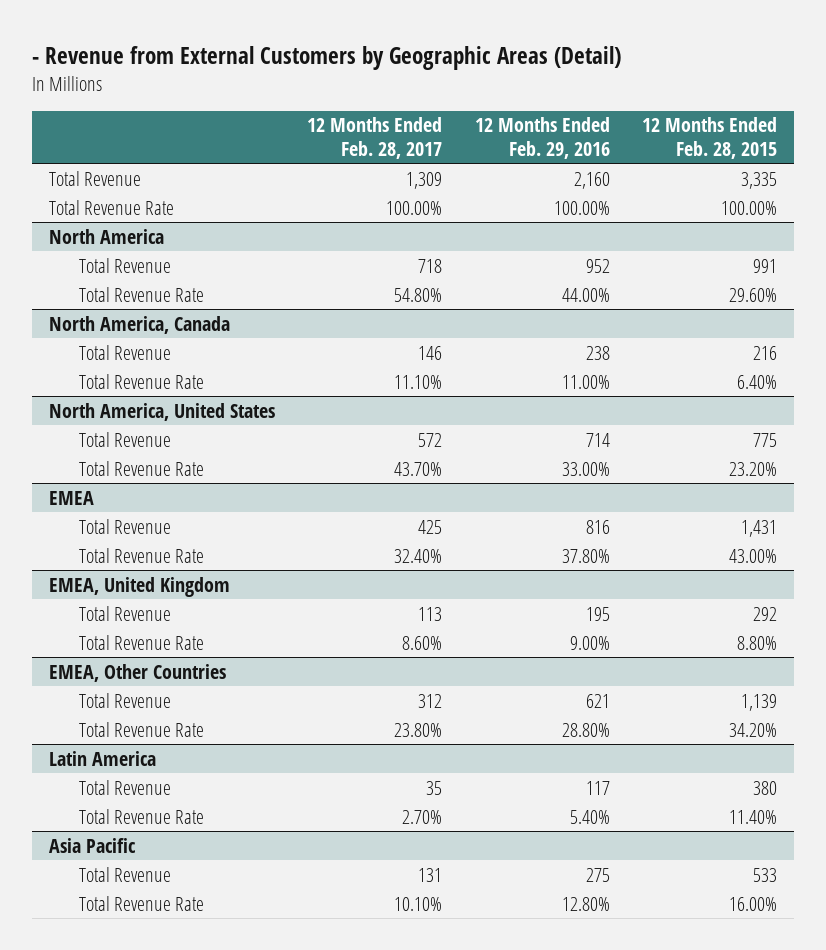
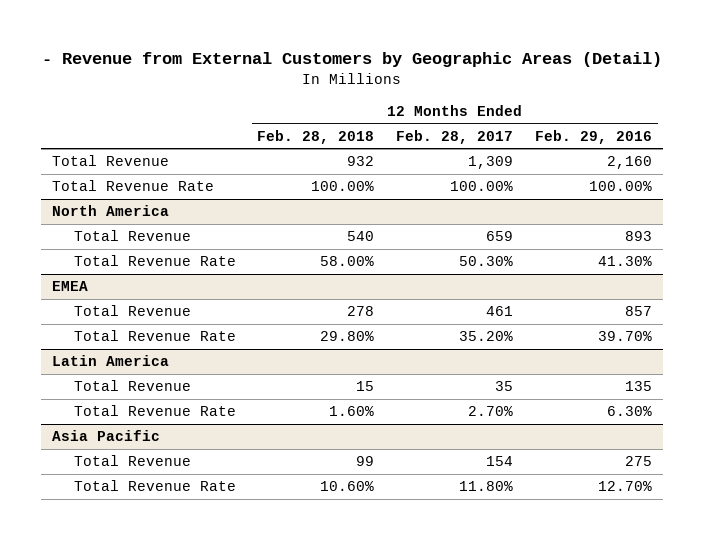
[642,117,778,159] 12 Months Ended Feb. 28, 2015 -> none
none -> [257,129,375,144] Feb. 28, 2018
[48,315,230,334] North America, Canada -> none
[79,344,172,360] Total Revenue -> none
[79,373,205,389] Total Revenue Rate -> none
[48,402,275,421] North America, United States -> none
[79,431,172,447] Total Revenue -> none
[79,460,205,476] Total Revenue Rate -> none
[418,258,443,273] 718 -> [486,231,514,242] 659
[585,258,610,273] 952 -> [625,231,653,242] 893
[394,287,443,302] 54.80% -> [459,256,514,267] 50.30%
[561,287,610,302] 44.00% -> [598,256,653,267] 41.30%
[48,576,230,597] EMEA, United Kingdom -> none
[79,605,172,621] Total Revenue -> none
[79,634,205,650] Total Revenue Rate -> none
[48,663,226,682] EMEA, Other Countries -> none
[79,692,172,708] Total Revenue -> none
[79,721,205,737] Total Revenue Rate -> none
[418,519,443,534] 425 -> [486,306,514,317] 461
[585,519,610,534] 816 -> [625,306,653,317] 857
[394,548,443,563] 32.40% -> [459,331,514,342] 35.20%
[561,548,610,563] 37.80% -> [598,331,653,342] 39.70%
[585,780,610,795] 117 -> [625,381,653,392] 135
[569,809,610,824] 5.40% -> [607,406,653,417] 6.30%
[418,867,443,882] 131 -> [486,456,514,467] 154
[394,896,443,911] 10.10% -> [459,481,514,492] 11.80%
[561,896,610,911] 12.80% -> [598,481,653,492] 12.70%

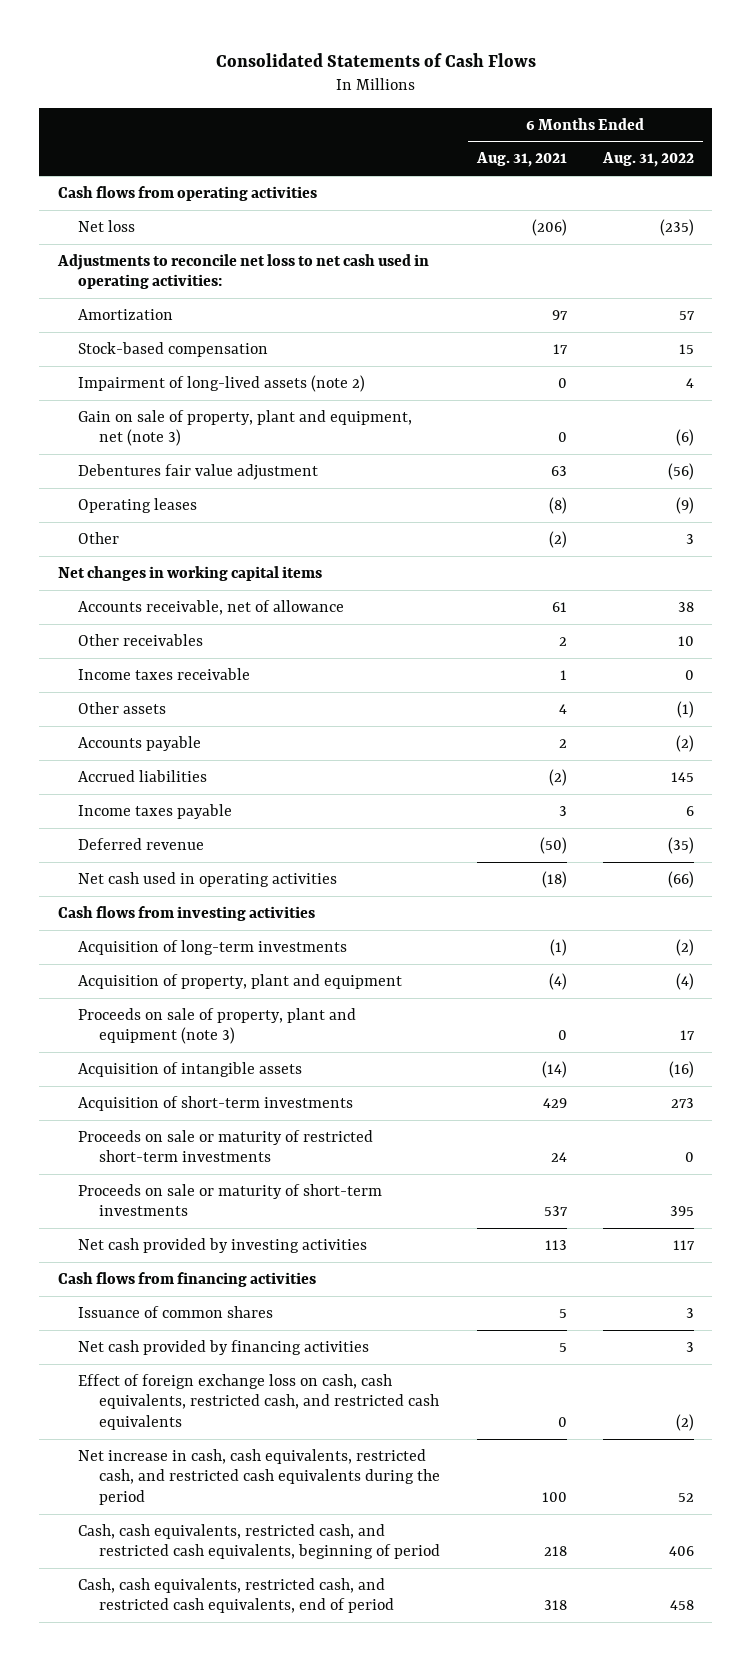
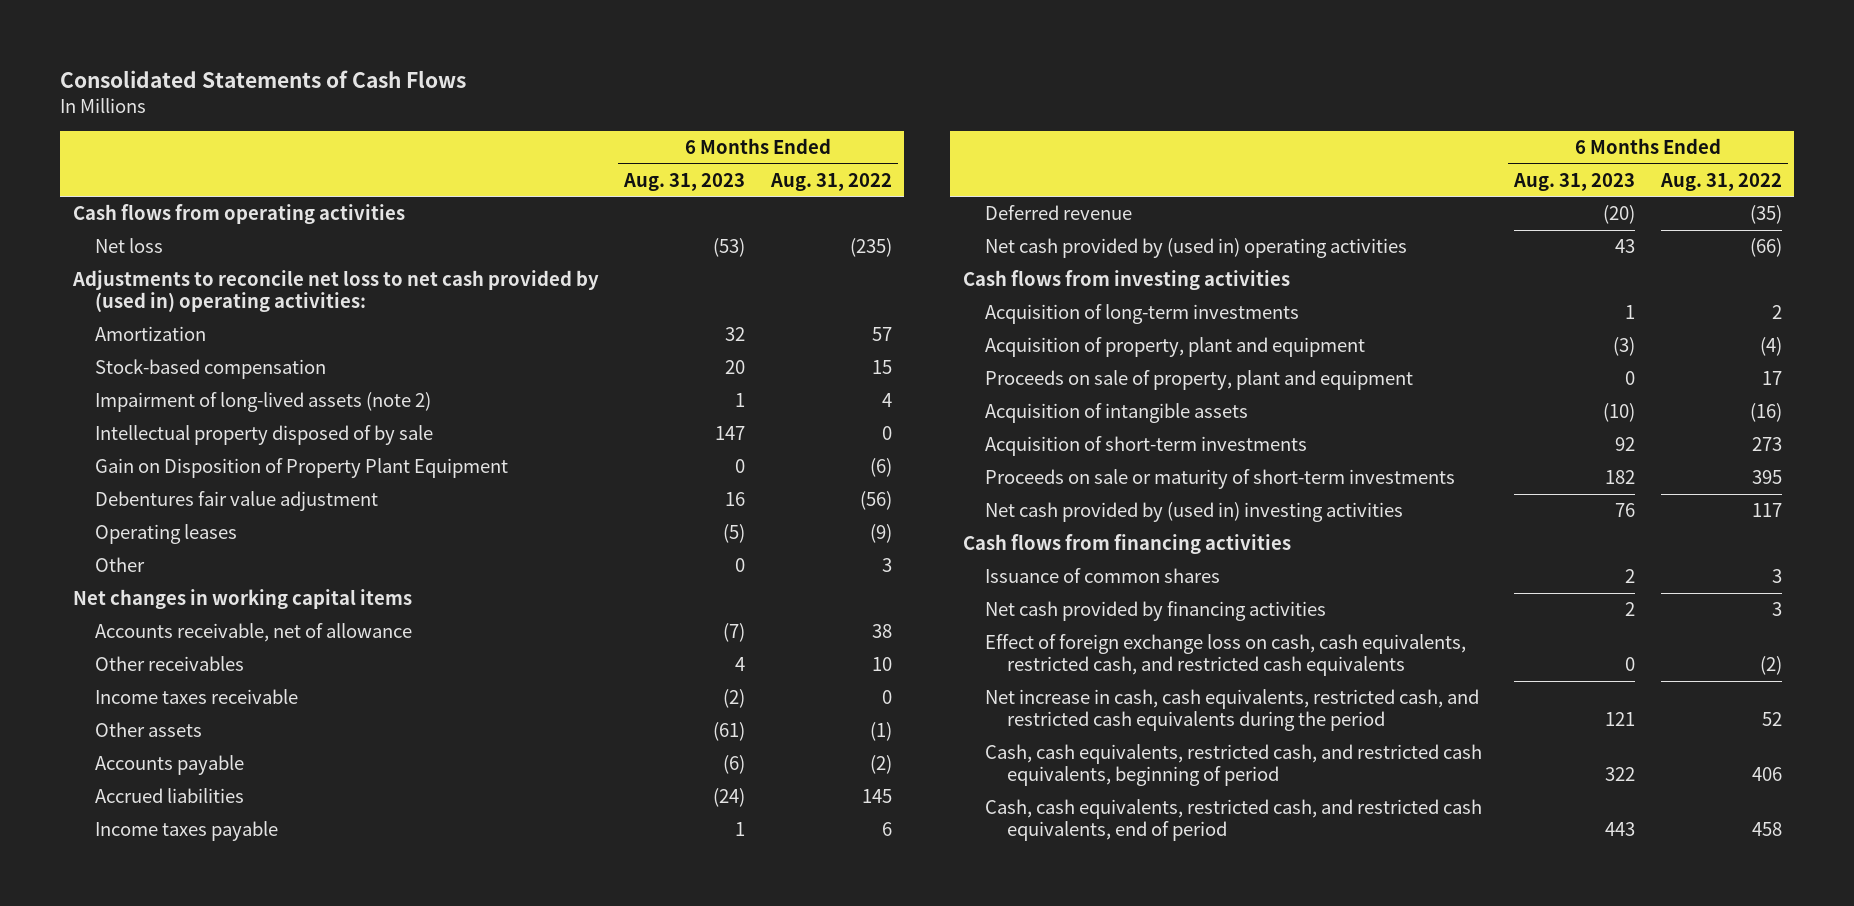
[475,152,567,168] Aug. 31, 2021 -> none
none -> [623,172,746,191] Aug. 31, 2023
[56,253,429,290] Adjustments to reconcile net loss to net cash used in operating activities: -> [71,269,599,313] Adjustments to reconcile net loss to net cash provided by (used in) operating activities:
none -> [94,424,433,445] Intellectual property disposed of by sale
[78,409,413,447] Gain on sale of property, plant and equipment, net (note 3) -> [94,457,508,478] Gain on Disposition of Property Plant Equipment
[78,871,338,887] Net cash used in operating activities -> [984,237,1407,258] Net cash provided by (used in) operating activities
[676,938,695,956] (2) -> [1771,304,1782,319] 2
[78,1007,357,1045] Proceeds on sale of property, plant and equipment (note 3) -> [984,369,1413,390] Proceeds on sale of property, plant and equipment
[78,1129,374,1163] Proceeds on sale or maturity of restricted short-term investments -> none
[78,1237,368,1253] Net cash provided by investing activities -> [984,501,1403,522] Net cash provided by (used in) investing activities

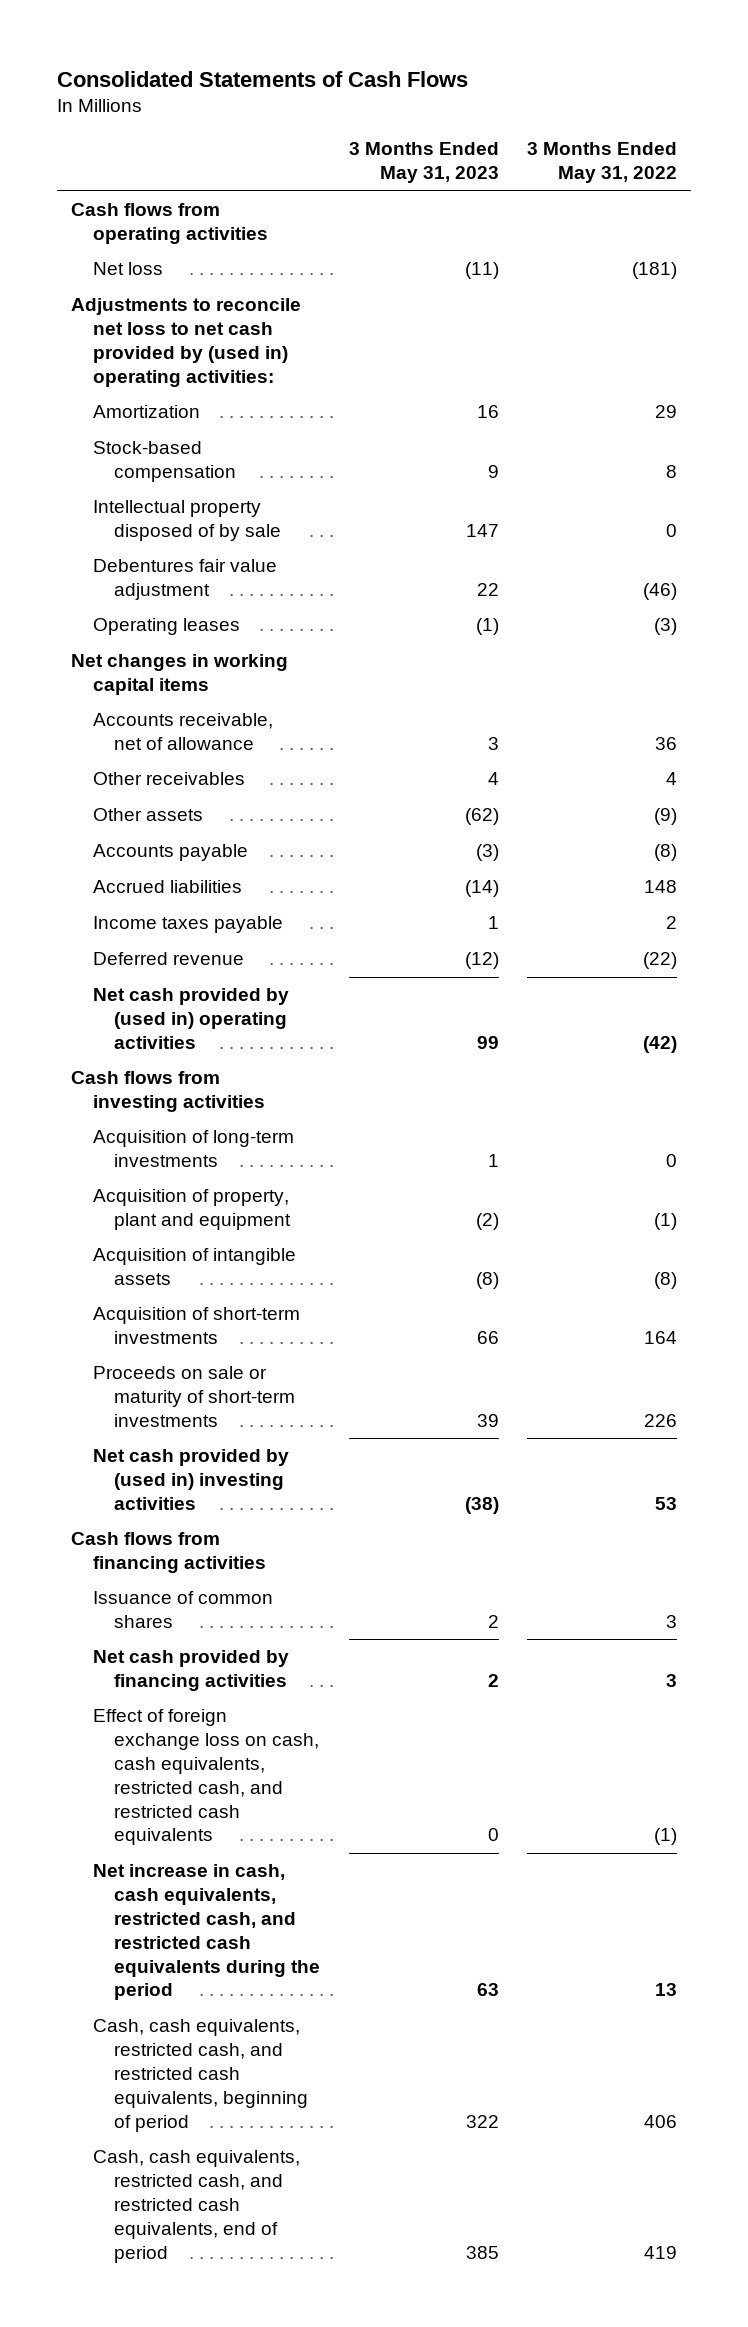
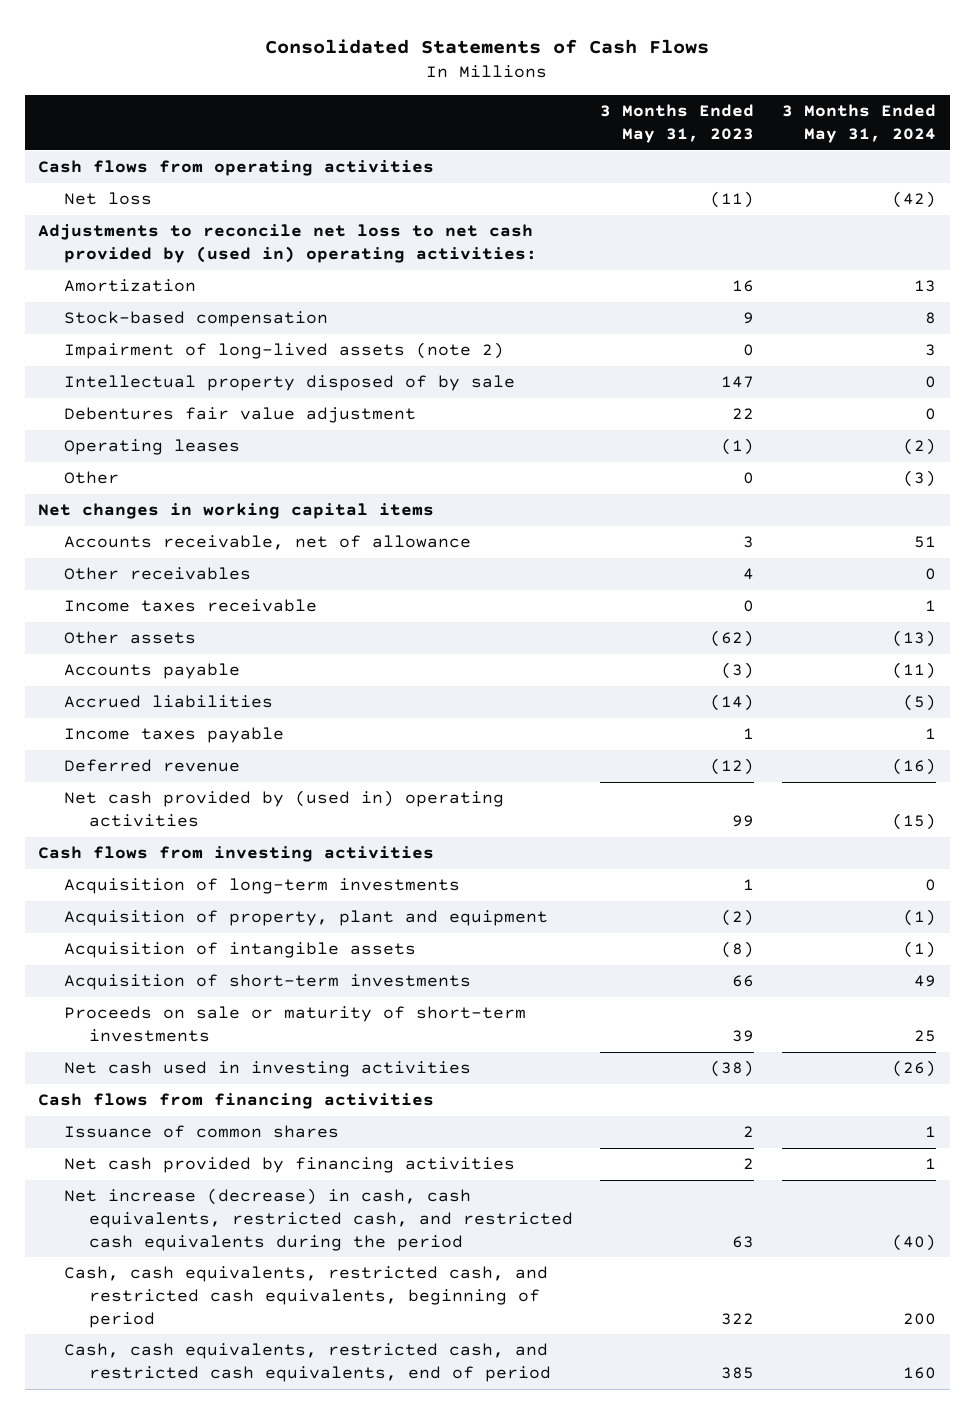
[526,142,677,184] 3 Months Ended May 31, 2022 -> none
none -> [781,104,936,143] 3 Months Ended May 31, 2024
none -> [63,342,504,360] Impairment of long-lived assets (note 2)
none -> [63,471,119,485] Other
none -> [63,599,317,613] Income taxes receivable
[92,1449,289,1510] Net cash provided by (used in) investing activities -> [63,1061,471,1078] Net cash used in investing activities
[92,1709,320,1846] Effect of foreign exchange loss on cash, cash equivalents, restricted cash, and restricted cash equivalents -> none
[92,1864,321,2001] Net increase in cash, cash equivalents, restricted cash, and restricted cash equivalents during the period -> [63,1188,573,1251] Net increase (decrease) in cash, cash equivalents, restricted cash, and restricted cash equivalents during the period

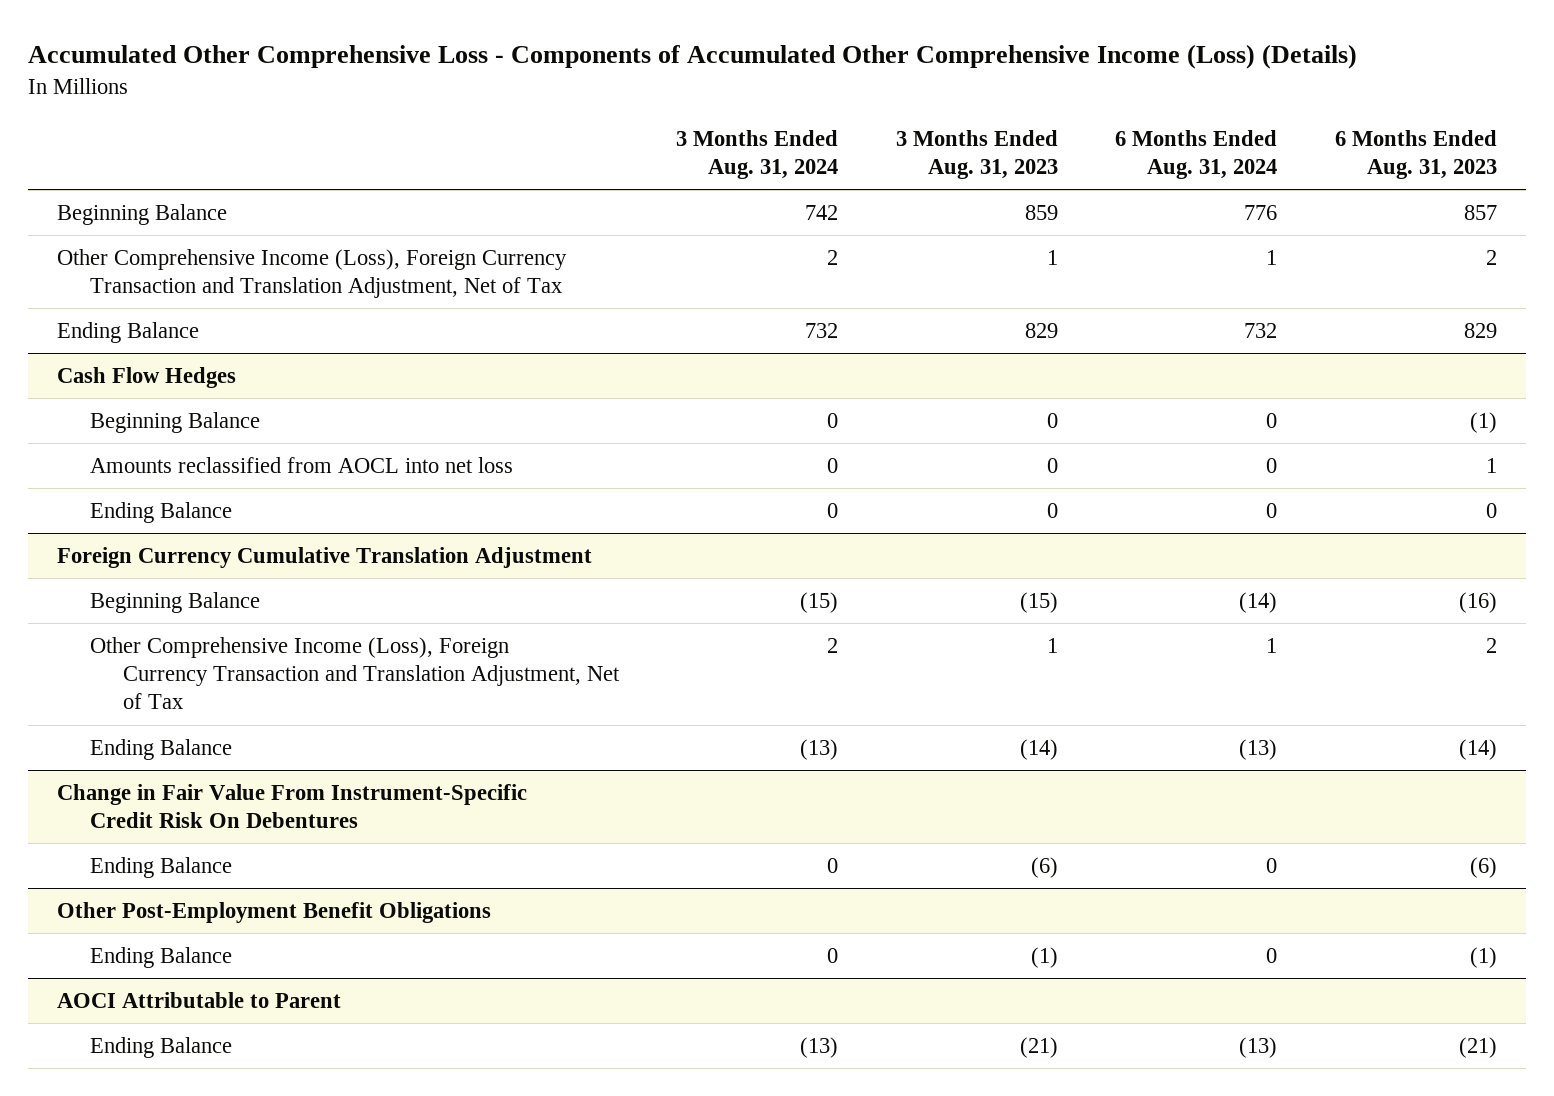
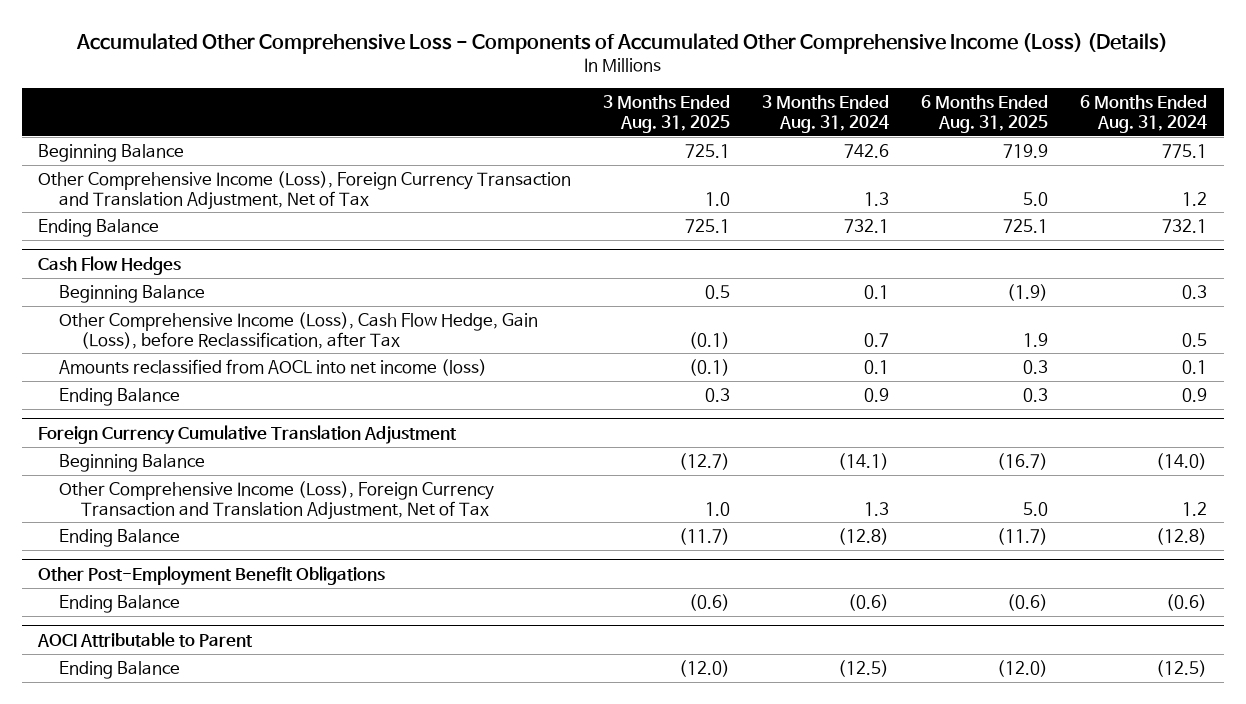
[895,129,1058,180] 3 Months Ended Aug. 31, 2023 -> none
[1334,129,1497,180] 6 Months Ended Aug. 31, 2023 -> none
none -> [603,95,731,133] 3 Months Ended Aug. 31, 2025
none -> [921,95,1049,133] 6 Months Ended Aug. 31, 2025
[805,204,839,220] 742 -> [844,144,890,159] 742.6
[1244,204,1278,220] 776 -> [1162,144,1208,159] 775.1
[827,249,839,265] 2 -> [864,191,890,206] 1.3
[1266,249,1278,265] 1 -> [1182,191,1208,206] 1.2
[805,322,839,338] 732 -> [844,219,890,234] 732.1
[1244,322,1278,338] 732 -> [1162,219,1208,234] 732.1
[827,412,839,428] 0 -> [864,285,890,300] 0.1
[1266,412,1278,428] 0 -> [1182,285,1208,300] 0.3
none -> [59,312,539,349] Other Comprehensive Income (Loss), Cash Flow Hedge, Gain (Loss), before Reclassification, after Tax
[89,456,513,473] Amounts reclassified from AOCL into net loss -> [59,359,488,377] Amounts reclassified from AOCL into net income (loss)
[827,457,839,473] 0 -> [864,360,890,375] 0.1
[1266,457,1278,473] 0 -> [1182,360,1208,375] 0.1
[827,502,839,518] 0 -> [864,388,890,403] 0.9
[1266,502,1278,518] 0 -> [1182,388,1208,403] 0.9
[56,783,527,829] Change in Fair Value From Instrument-Specific Credit Risk On Debentures -> none
[89,856,232,878] Ending Balance -> none
[800,591,839,613] (15) -> [838,453,890,471] (14.1)
[1239,591,1278,613] (14) -> [1156,453,1208,471] (14.0)
[827,637,839,653] 2 -> [864,501,890,516] 1.3
[1266,637,1278,653] 1 -> [1182,501,1208,516] 1.2
[800,738,839,760] (13) -> [838,528,890,546] (12.8)
[1239,738,1278,760] (13) -> [1156,528,1208,546] (12.8)
[827,947,839,963] 0 -> [848,594,890,612] (0.6)
[1266,947,1278,963] 0 -> [1166,594,1208,612] (0.6)
[800,1036,839,1058] (13) -> [838,660,890,678] (12.5)
[1239,1036,1278,1058] (13) -> [1156,660,1208,678] (12.5)

